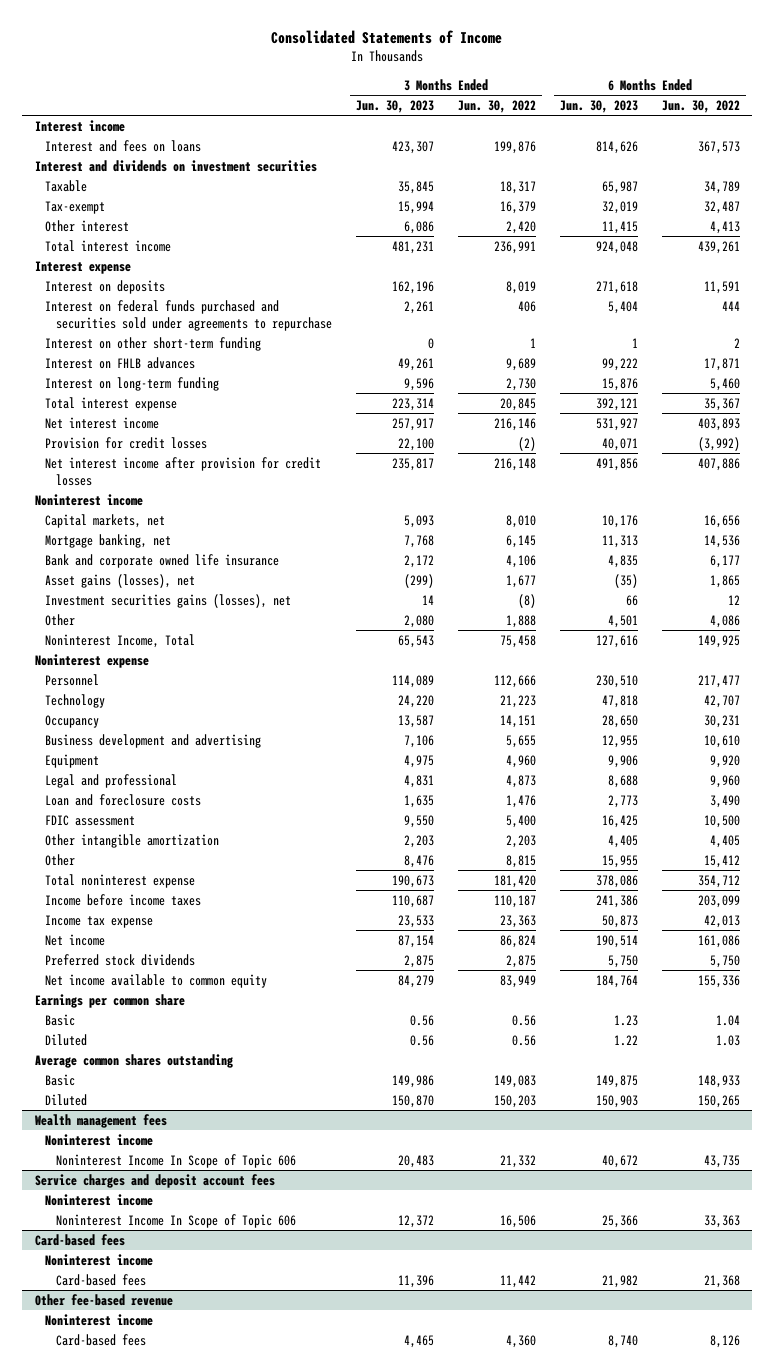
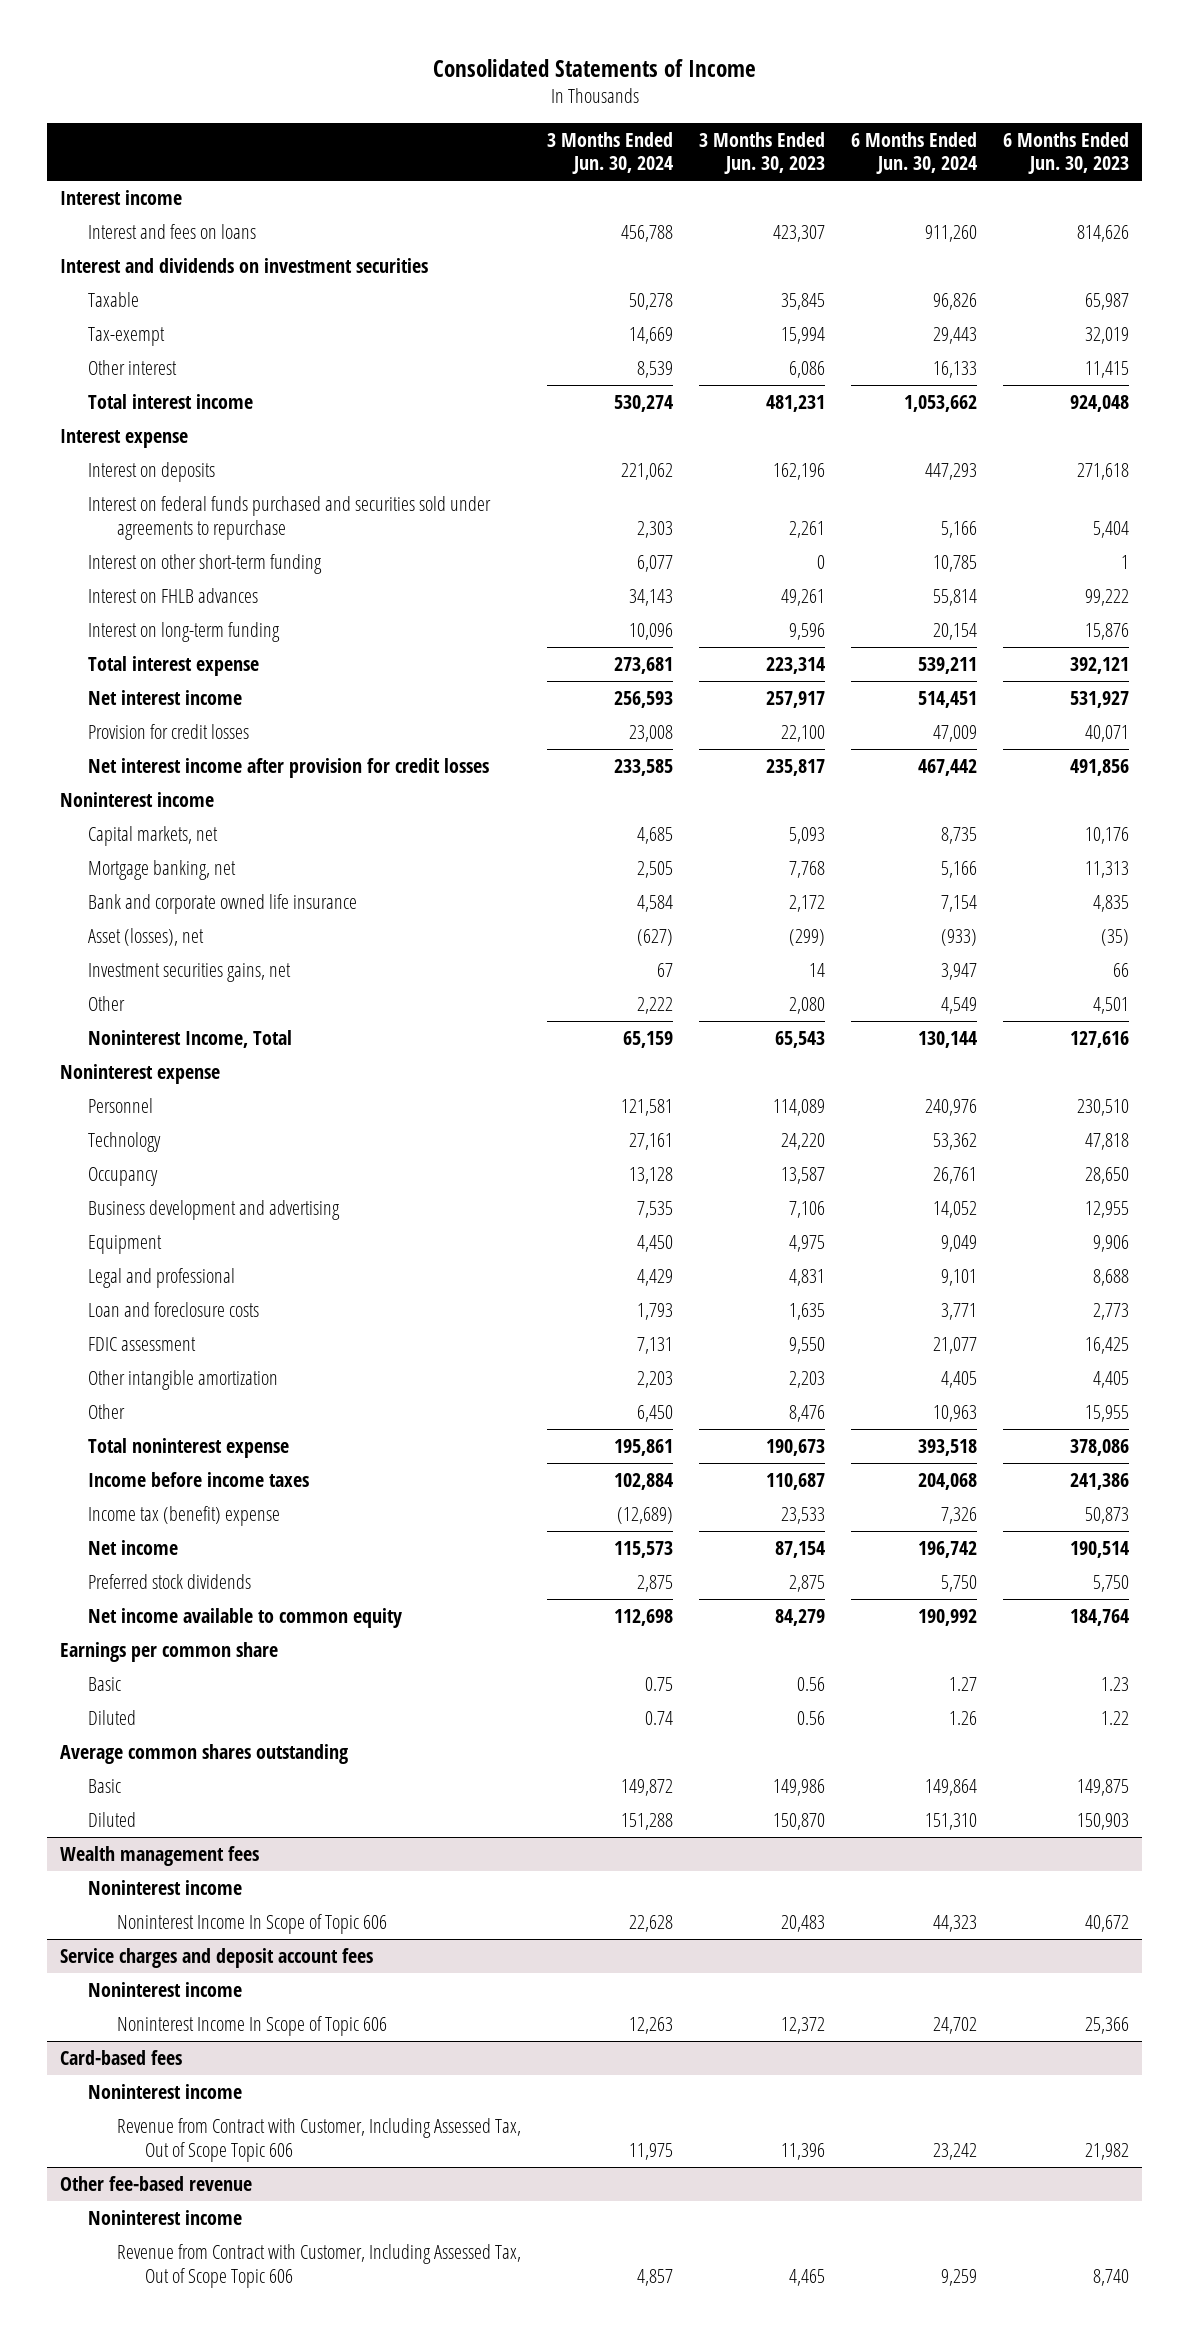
[458,99,537,113] Jun. 30, 2022 -> none
[662,99,741,113] Jun. 30, 2022 -> none
none -> [546,131,673,175] 3 Months Ended Jun. 30, 2024
none -> [851,131,978,175] 6 Months Ended Jun. 30, 2024
[45,573,196,588] Asset gains (losses), net -> [88,927,205,946] Asset (losses), net
[45,593,292,608] Investment securities gains (losses), net -> [88,962,292,982] Investment securities gains, net
[45,914,154,928] Income tax expense -> [88,1505,281,1526] Income tax (benefit) expense
[55,1273,146,1286] Card-based fees -> [116,2117,521,2162] Revenue from Contract with Customer, Including Assessed Tax, Out of Scope Topic 606
[55,1333,146,1346] Card-based fees -> [116,2243,521,2288] Revenue from Contract with Customer, Including Assessed Tax, Out of Scope Topic 606

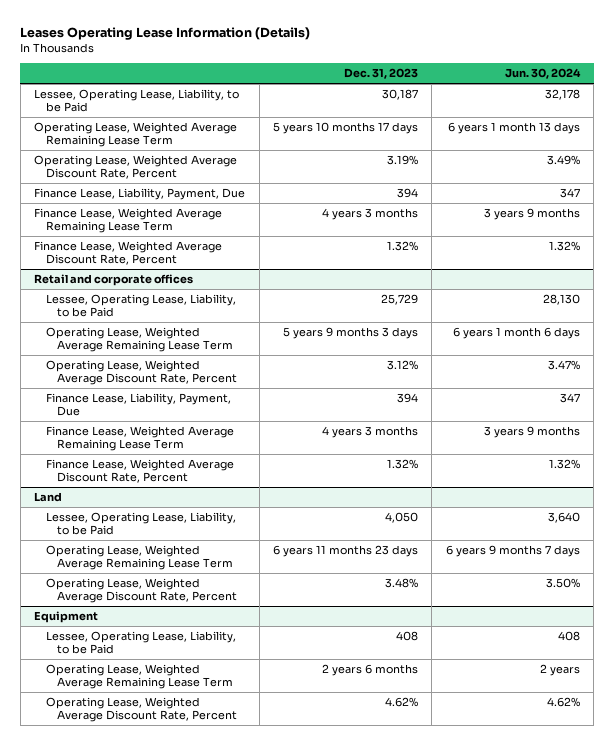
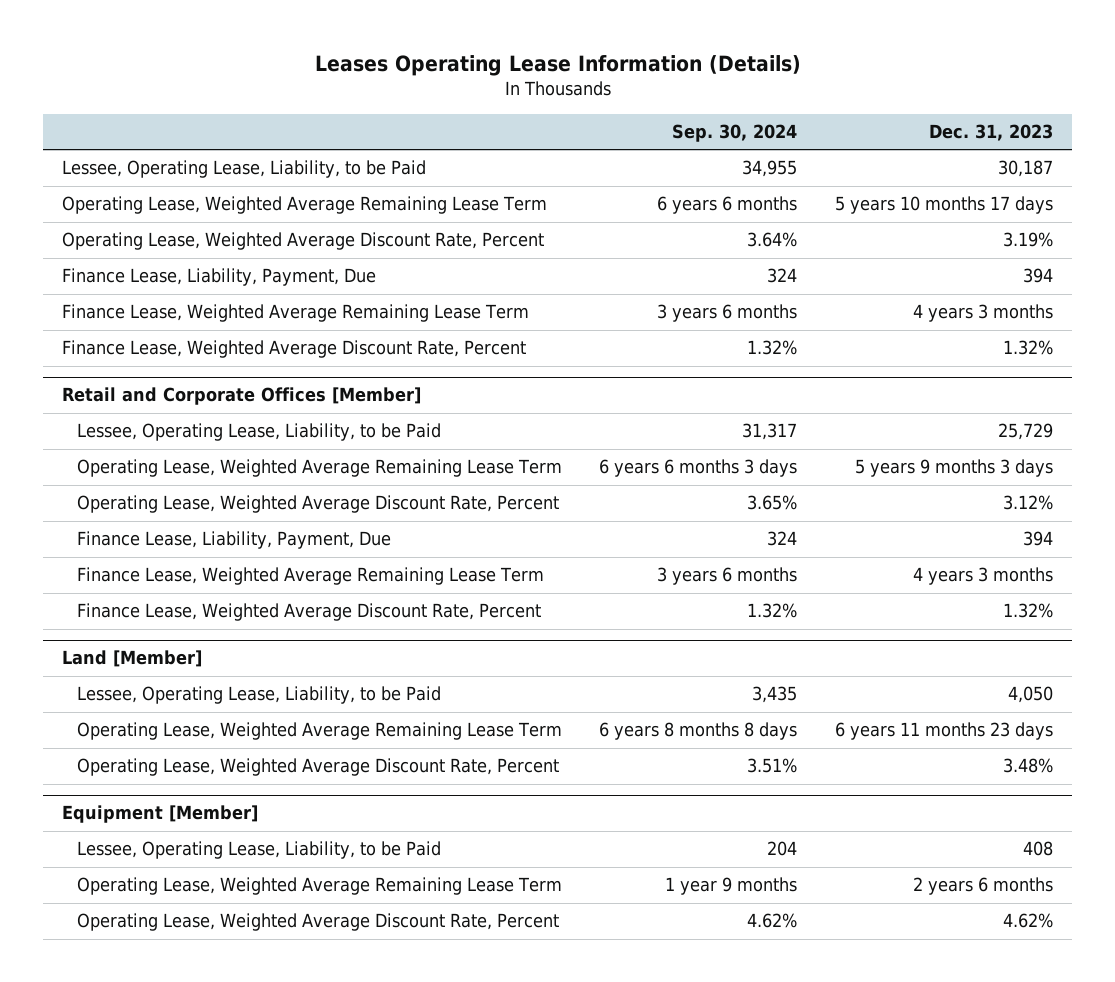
[504,68,581,80] Jun. 30, 2024 -> none
none -> [672,123,798,142] Sep. 30, 2024
[34,273,194,286] Retail and corporate offices -> [62,387,422,406] Retail and Corporate Offices [Member]
[34,491,63,502] Land -> [62,650,203,668] Land [Member]
[34,610,99,623] Equipment -> [62,805,259,824] Equipment [Member]

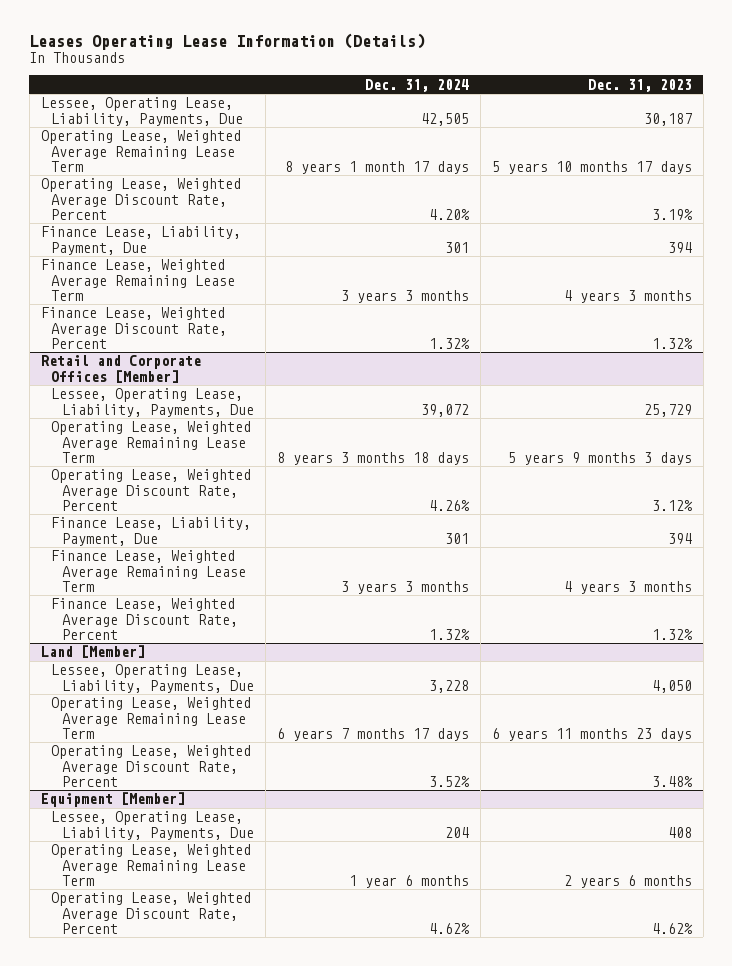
[672,123,798,142] Sep. 30, 2024 -> none
none -> [364,78,469,92] Dec. 31, 2024
[62,160,427,179] Lessee, Operating Lease, Liability, to be Paid -> [40,97,244,126] Lessee, Operating Lease, Liability, Payments, Due
[76,423,441,442] Lessee, Operating Lease, Liability, to be Paid -> [51,388,255,417] Lessee, Operating Lease, Liability, Payments, Due
[76,686,441,705] Lessee, Operating Lease, Liability, to be Paid -> [51,664,255,693] Lessee, Operating Lease, Liability, Payments, Due
[76,841,441,860] Lessee, Operating Lease, Liability, to be Paid -> [51,811,255,840] Lessee, Operating Lease, Liability, Payments, Due

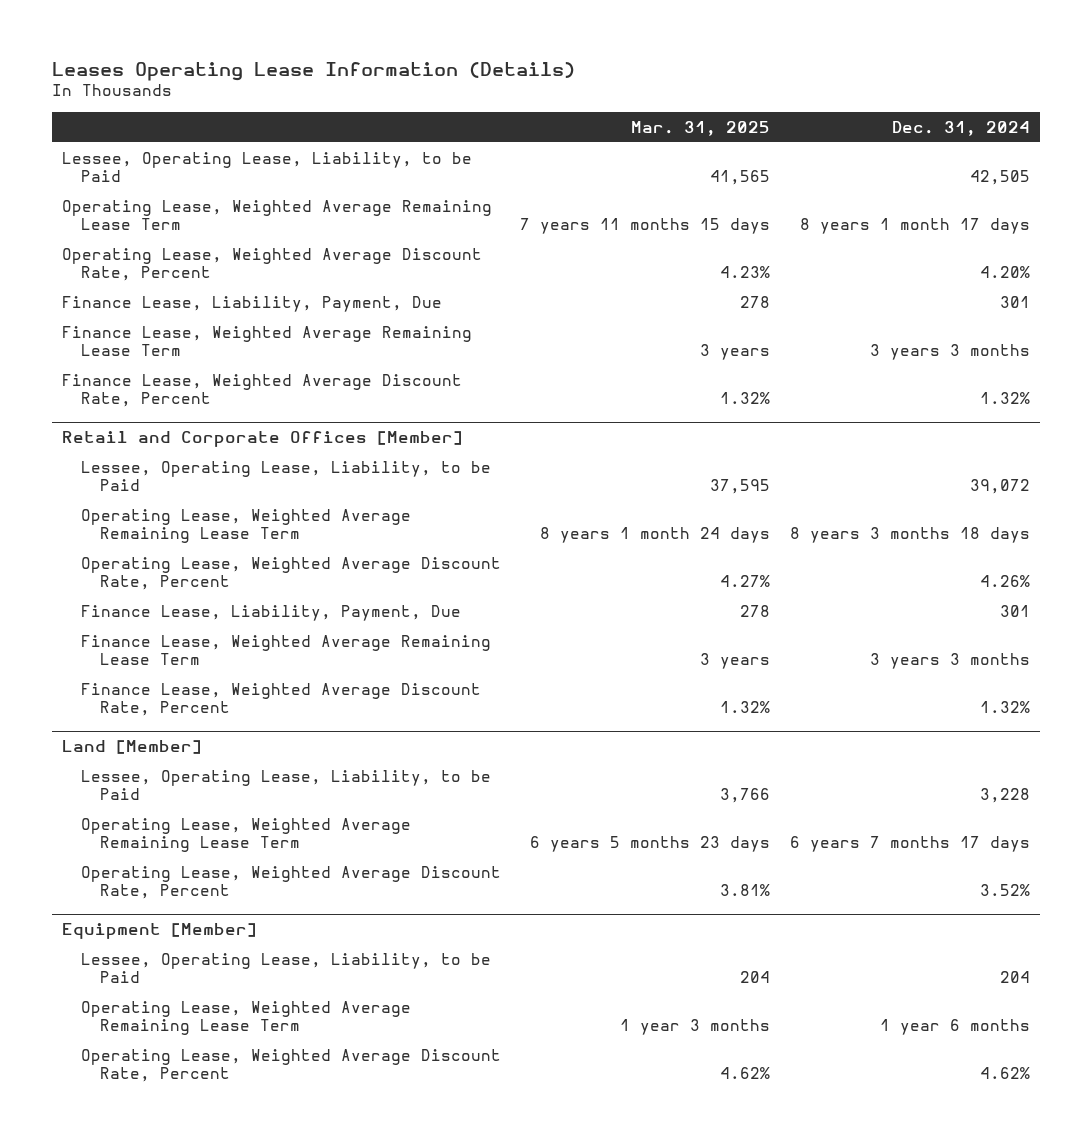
[587,78,692,92] Dec. 31, 2023 -> none
none -> [631,120,771,136] Mar. 31, 2025
[40,97,244,126] Lessee, Operating Lease, Liability, Payments, Due -> [61,151,472,183] Lessee, Operating Lease, Liability, to be Paid
[51,388,255,417] Lessee, Operating Lease, Liability, Payments, Due -> [80,460,491,492] Lessee, Operating Lease, Liability, to be Paid
[51,664,255,693] Lessee, Operating Lease, Liability, Payments, Due -> [80,769,491,801] Lessee, Operating Lease, Liability, to be Paid
[51,811,255,840] Lessee, Operating Lease, Liability, Payments, Due -> [80,952,491,984] Lessee, Operating Lease, Liability, to be Paid

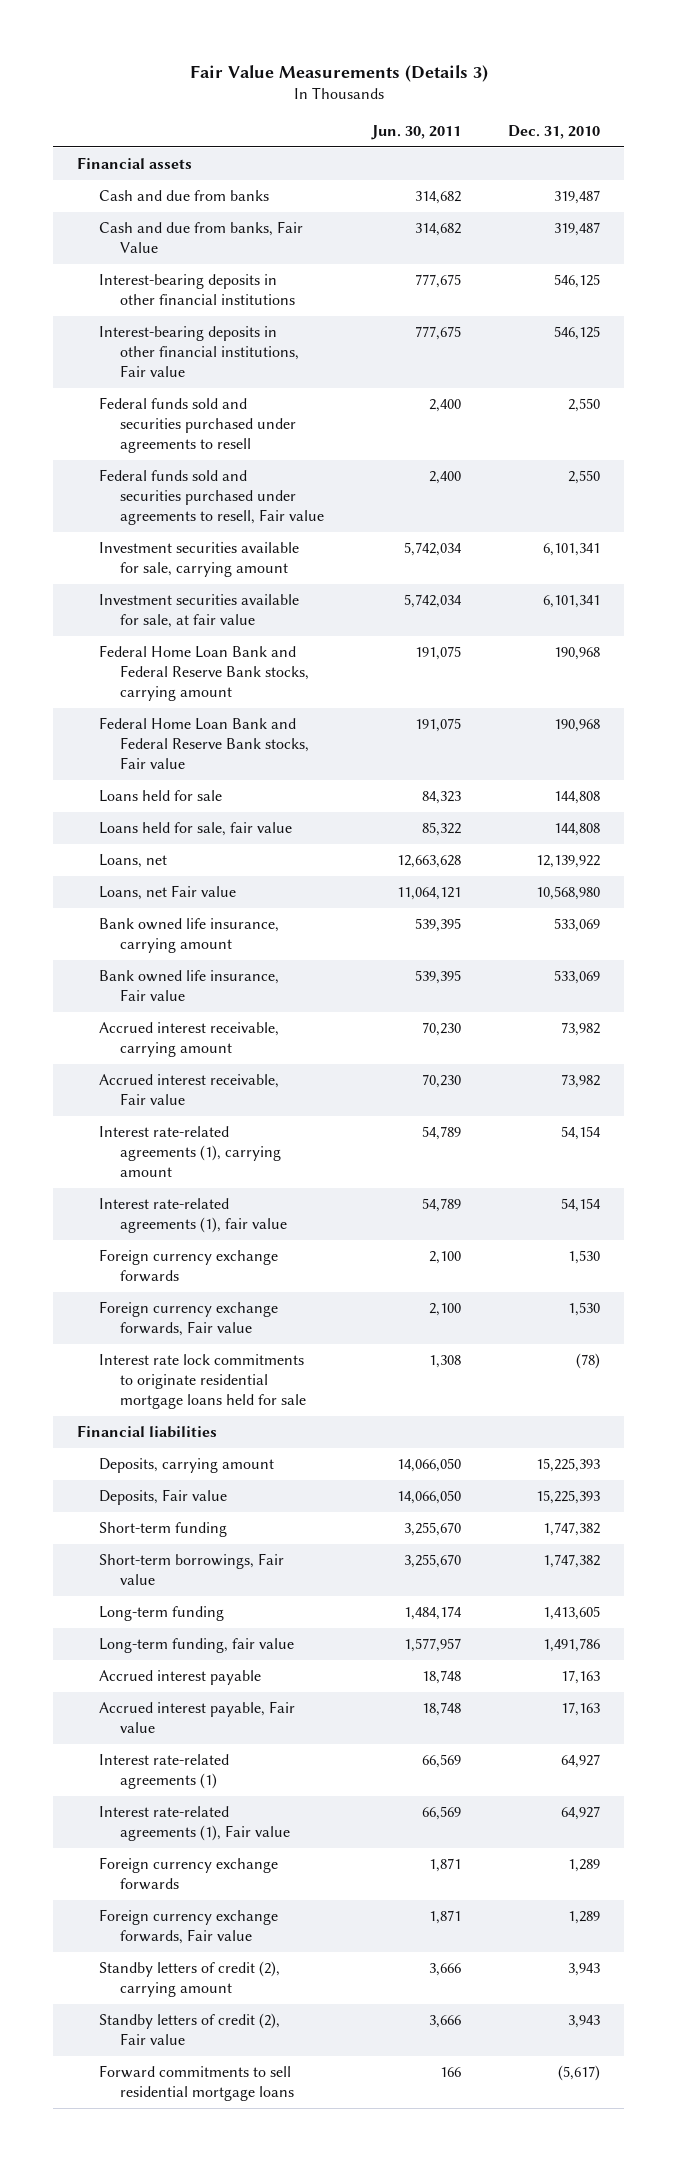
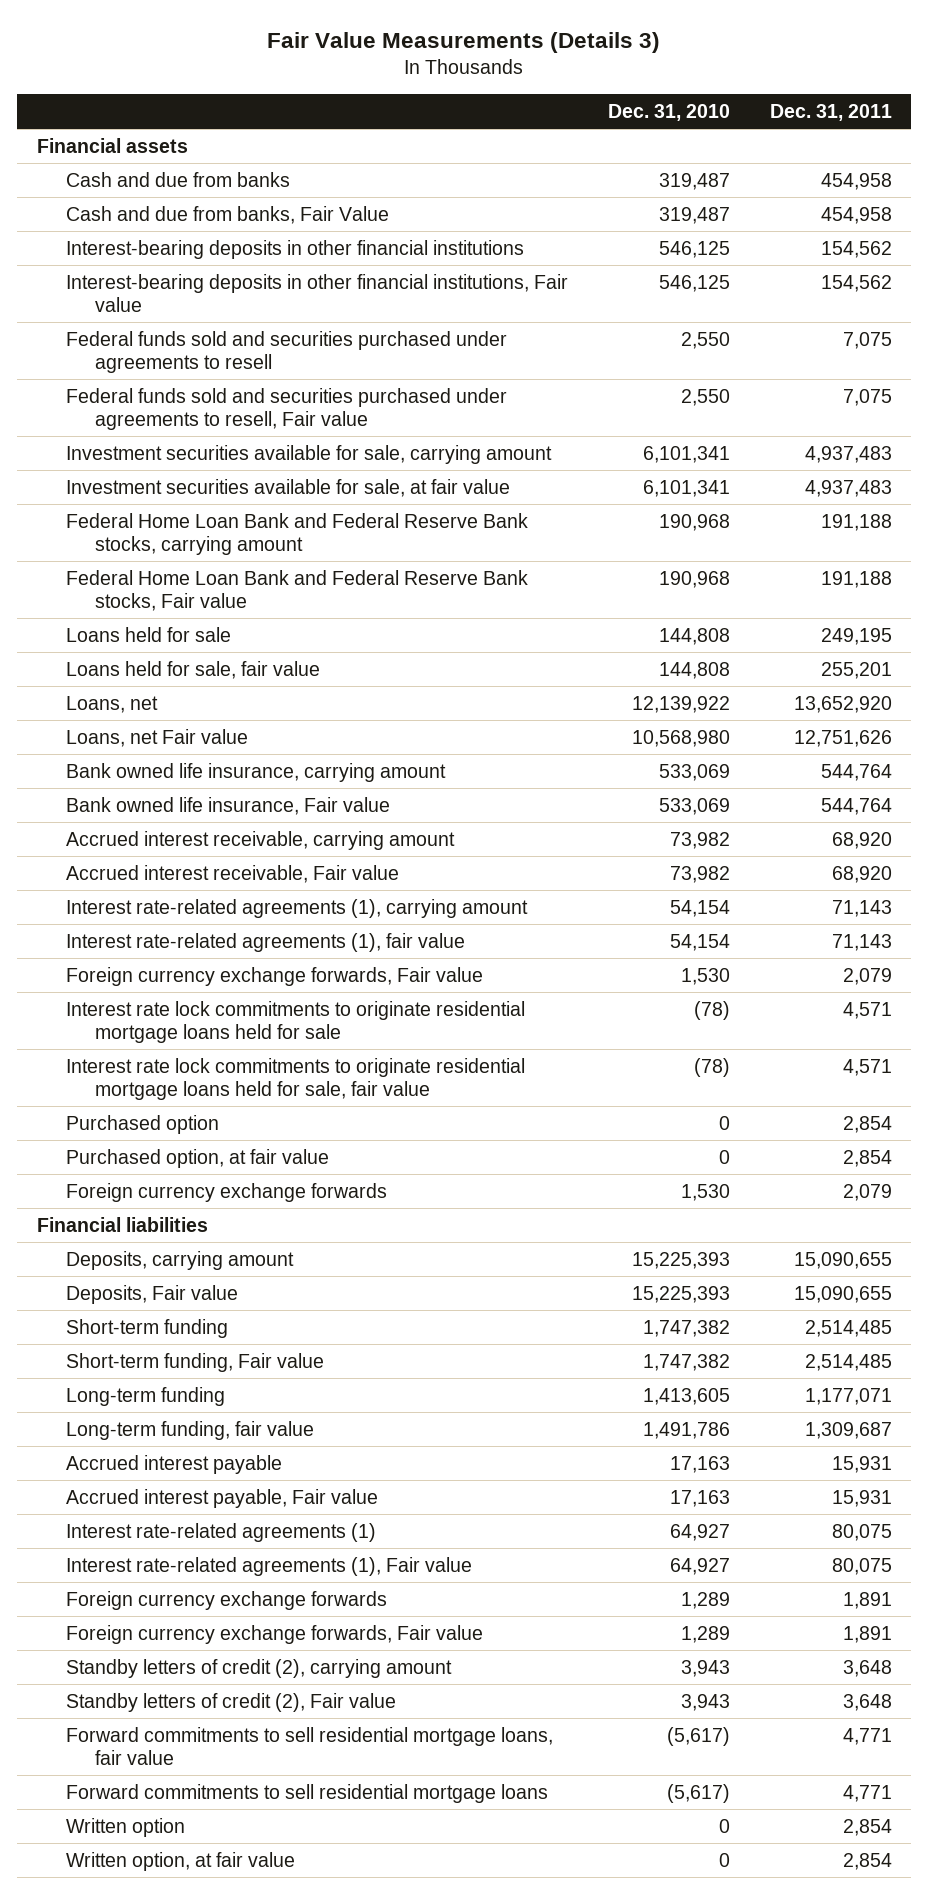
[370,125,461,141] Jun. 30, 2011 -> none
none -> [769,103,892,121] Dec. 31, 2011
none -> [65,1057,525,1100] Interest rate lock commitments to originate residential mortgage loans held for sale, fair value
none -> [65,1114,219,1134] Purchased option
none -> [65,1148,329,1168] Purchased option, at fair value
[98,1249,278,1283] Foreign currency exchange forwards -> [65,1182,387,1202] Foreign currency exchange forwards
[98,1553,284,1586] Short-term borrowings, Fair value -> [65,1352,324,1372] Short-term funding, Fair value
none -> [65,1726,553,1765] Forward commitments to sell residential mortgage loans, fair value
none -> [65,1817,185,1837] Written option
none -> [65,1851,295,1871] Written option, at fair value

